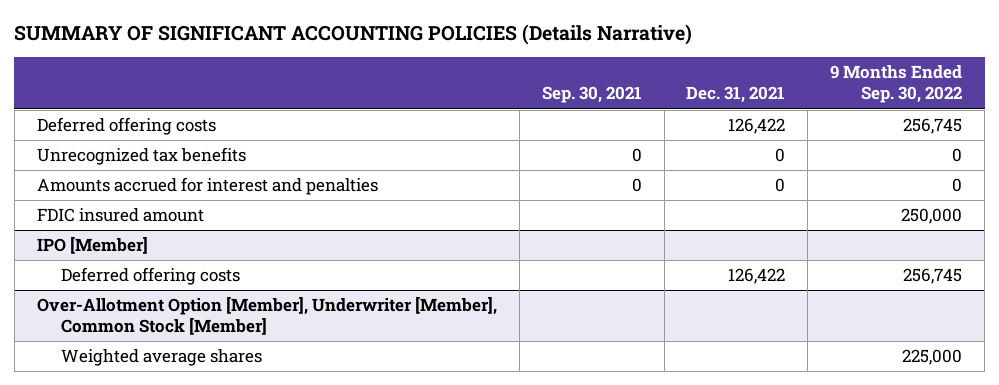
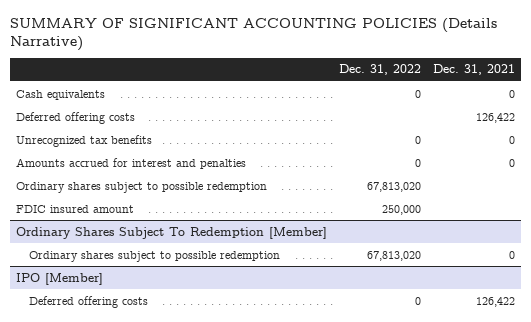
[541,86,642,104] Sep. 30, 2021 -> none
[830,65,963,104] 9 Months Ended Sep. 30, 2022 -> none
none -> [339,64,422,76] Dec. 31, 2022
none -> [16,89,106,100] Cash equivalents
none -> [16,181,268,193] Ordinary shares subject to possible redemption
none -> [16,226,328,239] Ordinary Shares Subject To Redemption [Member]
none -> [28,250,280,262] Ordinary shares subject to possible redemption
[36,296,497,336] Over-Allotment Option [Member], Underwriter [Member], Common Stock [Member] -> none
[60,349,262,367] Weighted average shares -> none

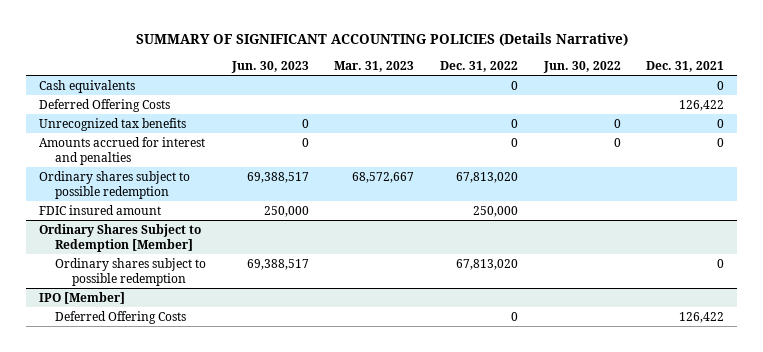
none -> [230,60,309,73] Jun. 30, 2023
none -> [334,60,415,72] Mar. 31, 2023
none -> [542,60,621,73] Jun. 30, 2022
[16,111,136,124] Deferred offering costs -> [38,98,170,112] Deferred Offering Costs
[16,226,328,239] Ordinary Shares Subject To Redemption [Member] -> [38,223,201,253] Ordinary Shares Subject to Redemption [Member]
[28,295,148,308] Deferred offering costs -> [55,310,187,324] Deferred Offering Costs

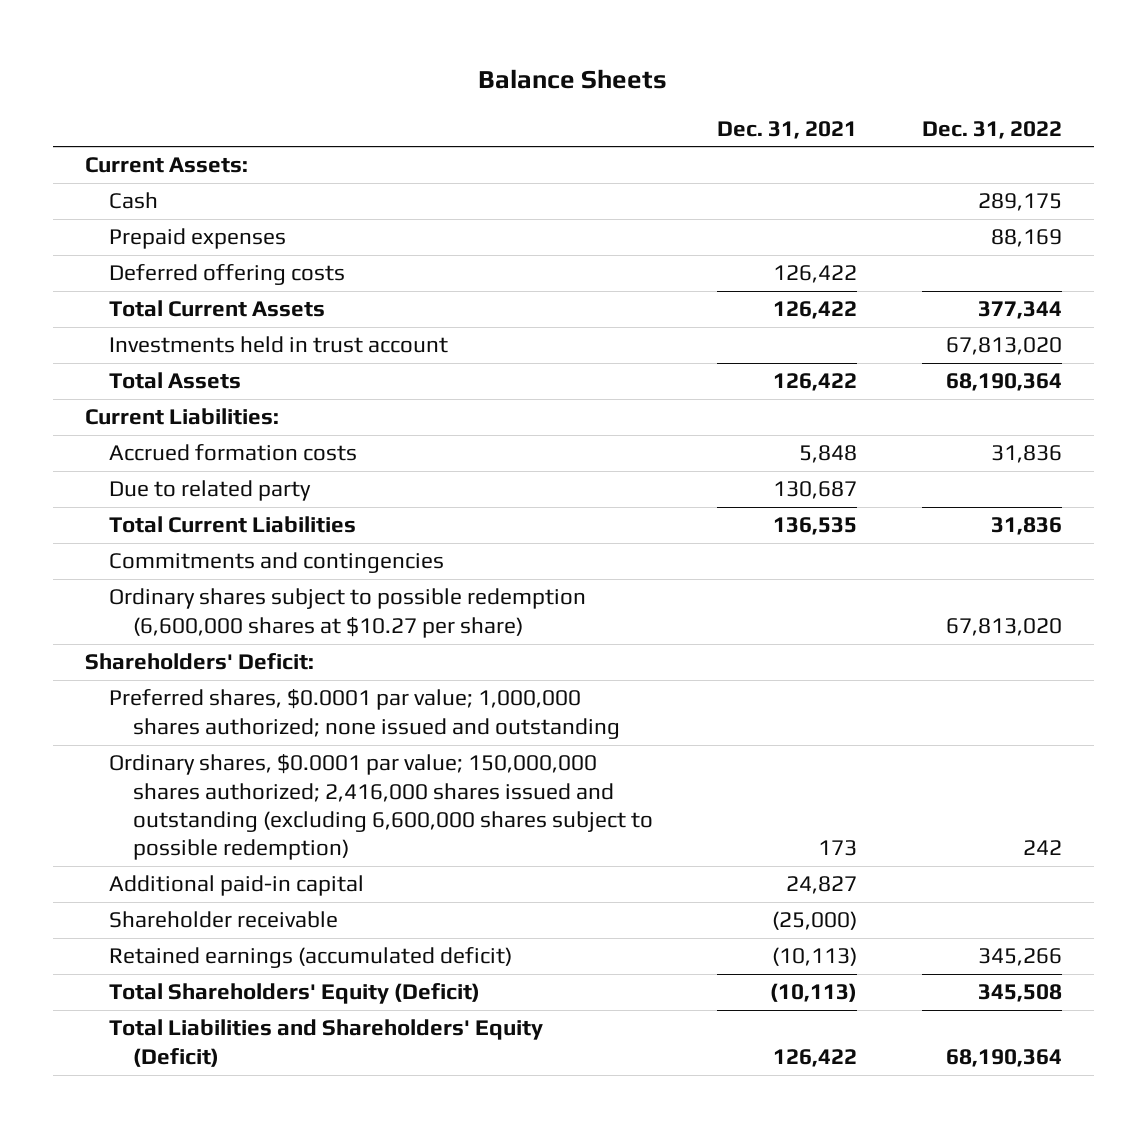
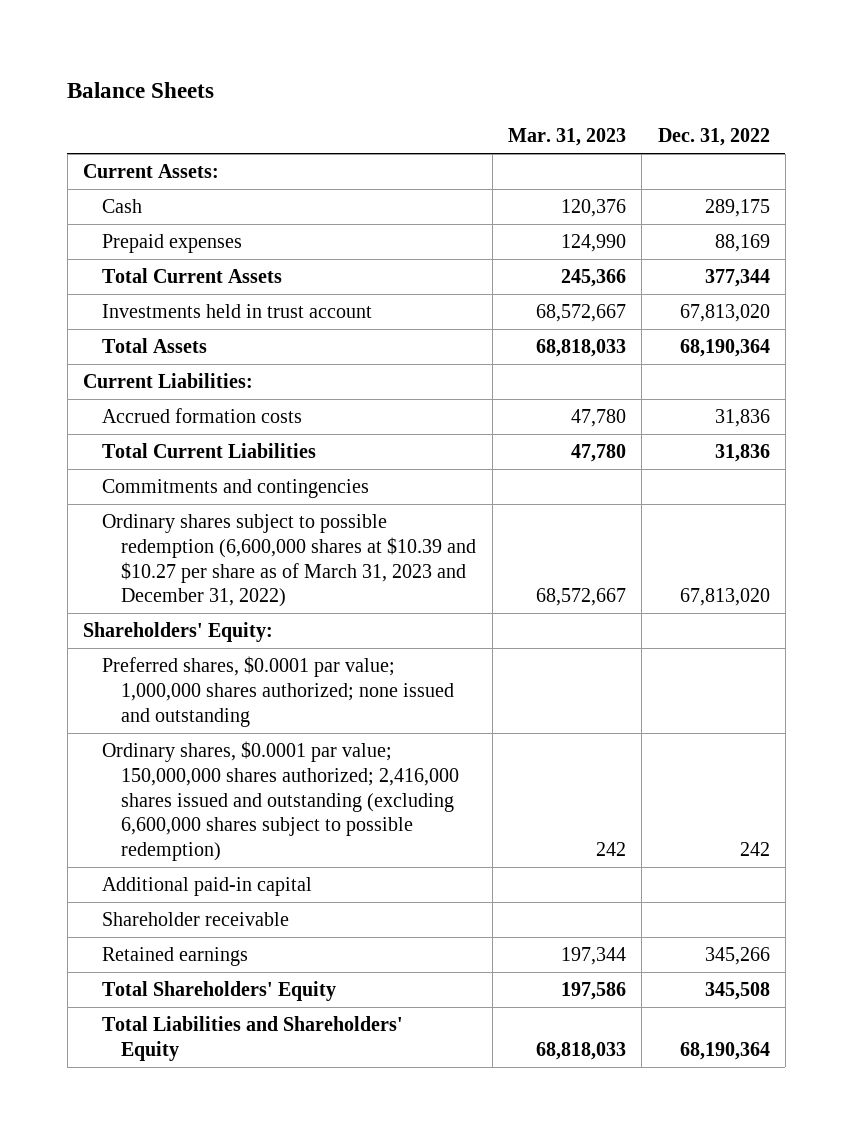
[717,120,858,139] Dec. 31, 2021 -> none
none -> [507,128,626,147] Mar. 31, 2023
[109,264,346,286] Deferred offering costs -> none
[109,480,312,502] Due to related party -> none
[109,588,587,638] Ordinary shares subject to possible redemption (6,600,000 shares at $10.27 per share) -> [102,513,477,608] Ordinary shares subject to possible redemption (6,600,000 shares at $10.39 and $10.27 per share as of March 31, 2023 and December 31, 2022)
[84,653,314,671] Shareholders' Deficit: -> [82,621,273,642] Shareholders' Equity:
[109,947,513,969] Retained earnings (accumulated deficit) -> [102,946,249,966] Retained earnings
[109,983,481,1005] Total Shareholders' Equity (Deficit) -> [102,980,337,1001] Total Shareholders' Equity
[109,1019,544,1067] Total Liabilities and Shareholders' Equity (Deficit) -> [102,1015,404,1061] Total Liabilities and Shareholders' Equity

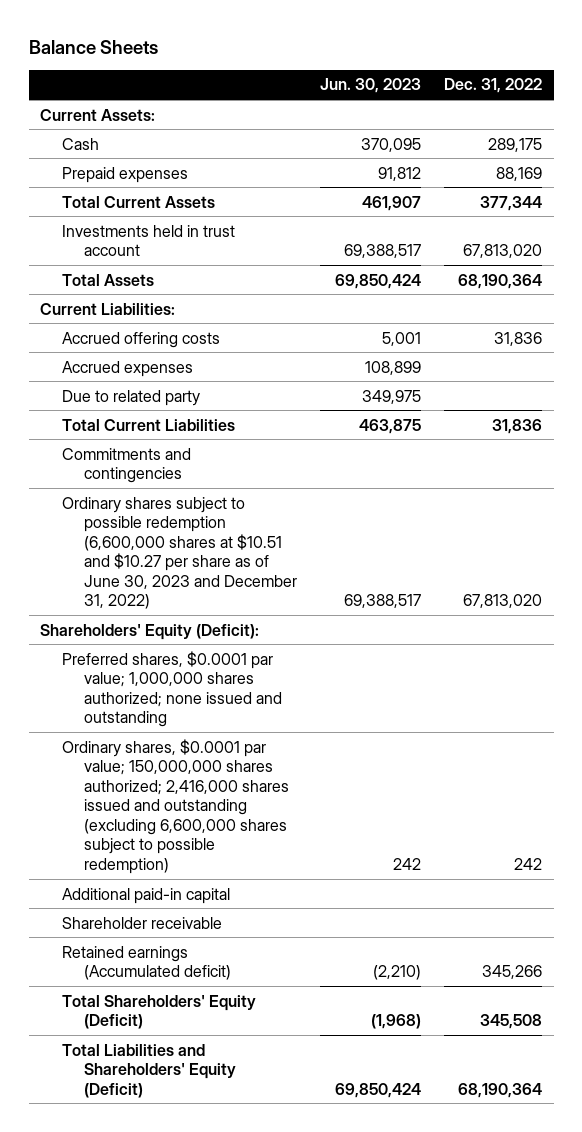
[507,128,626,147] Mar. 31, 2023 -> none
none -> [320,78,422,94] Jun. 30, 2023
[102,407,303,423] Accrued formation costs -> [62,331,221,348] Accrued offering costs
none -> [62,360,194,377] Accrued expenses
none -> [62,389,201,406] Due to related party
[102,513,477,608] Ordinary shares subject to possible redemption (6,600,000 shares at $10.39 and $10.27 per share as of March 31, 2023 and December 31, 2022) -> [62,496,298,610] Ordinary shares subject to possible redemption (6,600,000 shares at $10.51 and $10.27 per share as of June 30, 2023 and December 31, 2022)
[82,621,273,642] Shareholders' Equity: -> [40,623,260,640] Shareholders' Equity (Deficit):
[102,946,249,966] Retained earnings -> [62,945,232,981] Retained earnings (Accumulated deficit)
[102,980,337,1001] Total Shareholders' Equity -> [62,994,257,1030] Total Shareholders' Equity (Deficit)
[102,1015,404,1061] Total Liabilities and Shareholders' Equity -> [62,1043,237,1098] Total Liabilities and Shareholders' Equity (Deficit)

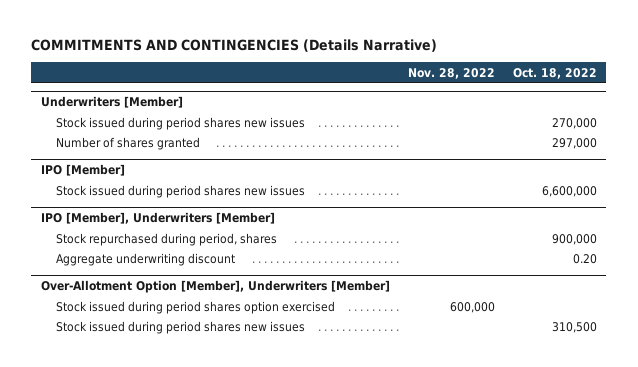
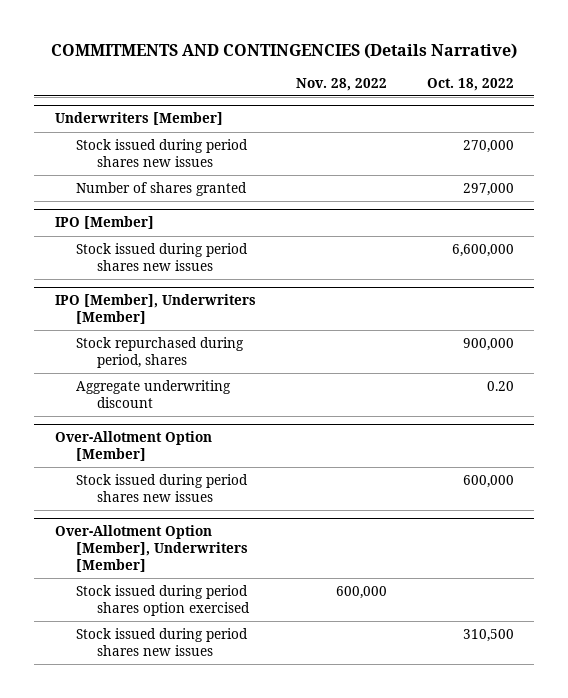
none -> [54,431,212,462] Over-Allotment Option [Member]
none -> [75,473,248,502] Stock issued during period shares new issues

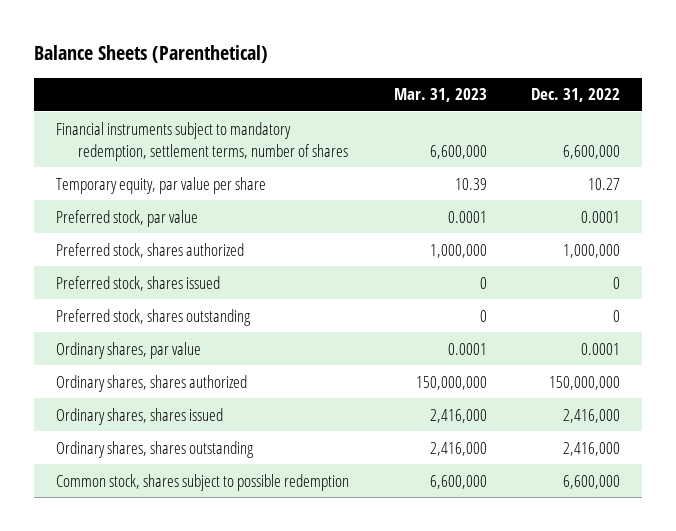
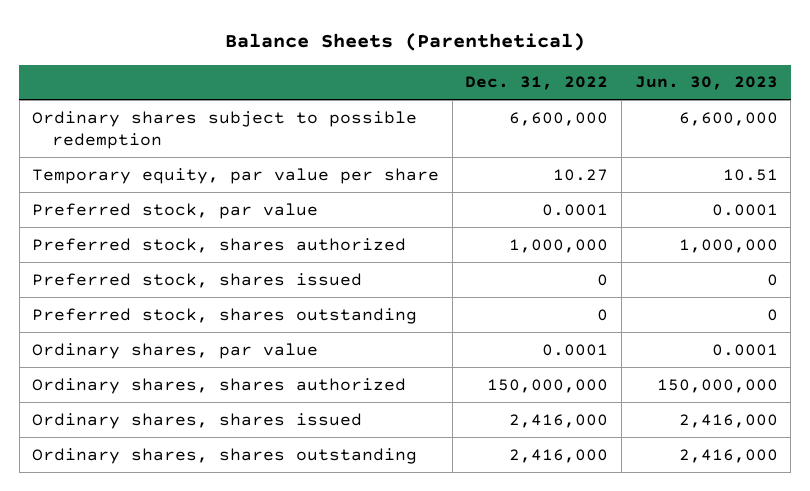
[393,88,487,103] Mar. 31, 2023 -> none
none -> [634,76,778,91] Jun. 30, 2023
[56,121,349,161] Financial instruments subject to mandatory redemption, settlement terms, number of shares -> [32,110,418,149] Ordinary shares subject to possible redemption
[56,473,350,491] Common stock, shares subject to possible redemption -> none

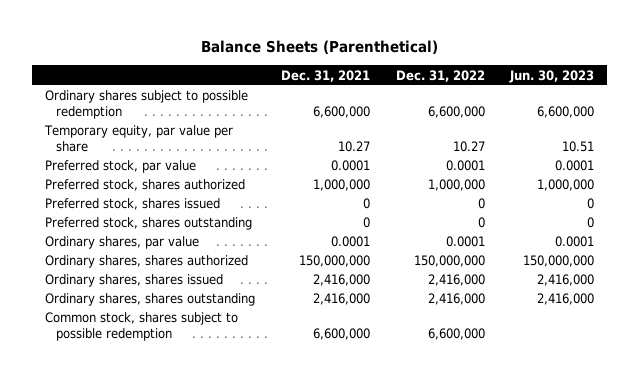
none -> [280,69,370,82] Dec. 31, 2021
none -> [45,312,239,342] Common stock, shares subject to possible redemption

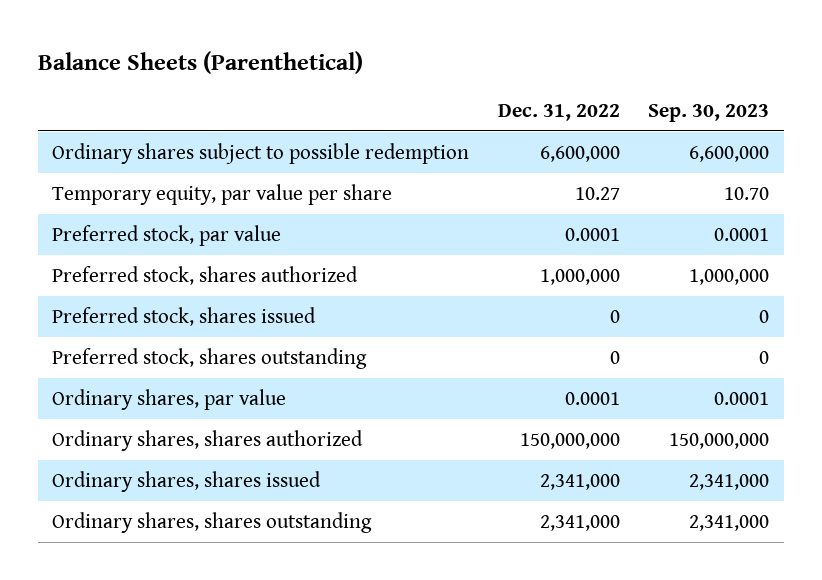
[280,69,370,82] Dec. 31, 2021 -> none
[509,69,595,83] Jun. 30, 2023 -> none
none -> [648,103,770,122] Sep. 30, 2023
[45,312,239,342] Common stock, shares subject to possible redemption -> none
[427,274,485,287] 2,416,000 -> [539,473,620,490] 2,341,000
[427,293,485,306] 2,416,000 -> [539,514,620,531] 2,341,000

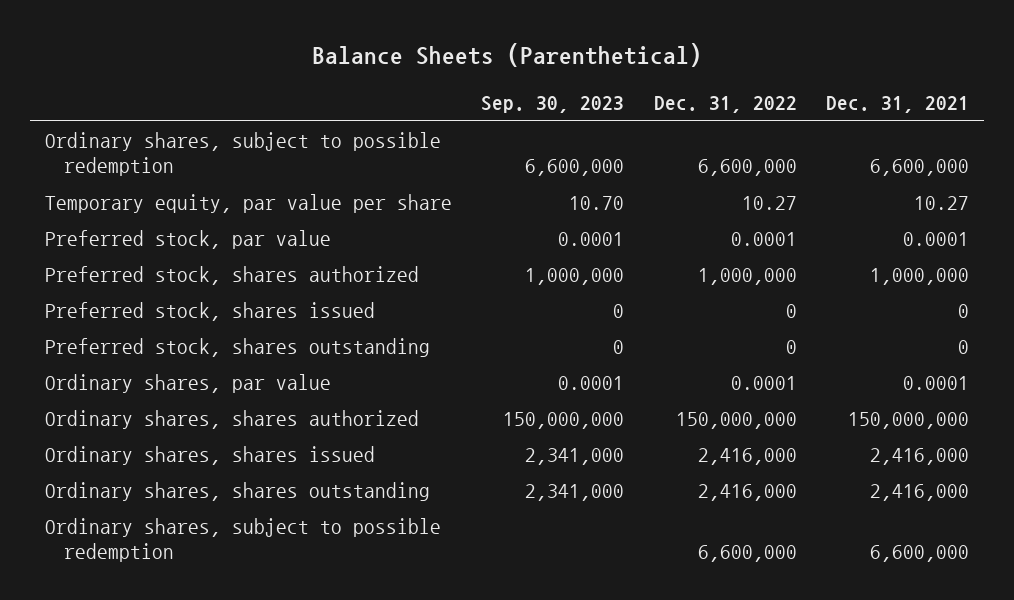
none -> [826,96,970,114] Dec. 31, 2021
[52,142,470,164] Ordinary shares subject to possible redemption -> [45,131,442,177] Ordinary shares, subject to possible redemption
[539,473,620,490] 2,341,000 -> [697,447,797,465] 2,416,000
[539,514,620,531] 2,341,000 -> [697,483,797,501] 2,416,000
none -> [45,517,442,563] Ordinary shares, subject to possible redemption

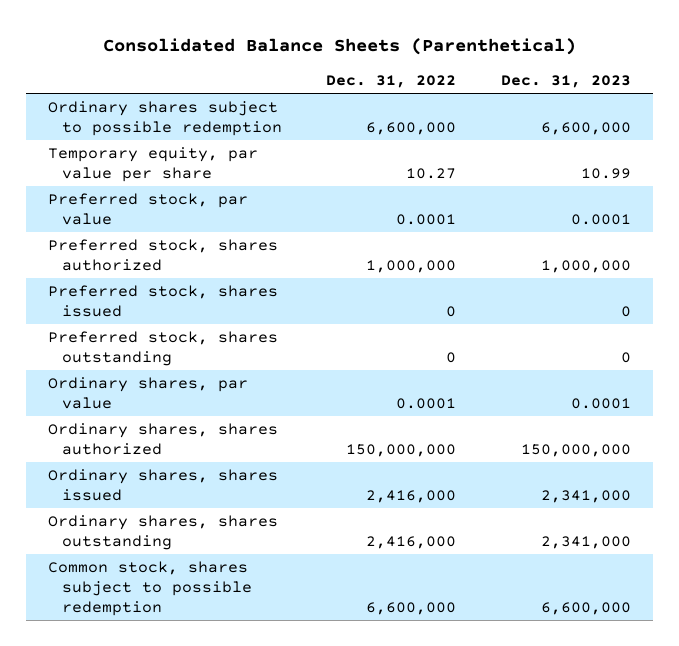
[312,43,703,68] Balance Sheets (Parenthetical) -> [102,38,576,56] Consolidated Balance Sheets (Parenthetical)
[481,96,625,114] Sep. 30, 2023 -> none
[826,96,970,114] Dec. 31, 2021 -> none
none -> [501,75,632,89] Dec. 31, 2023
[45,131,442,177] Ordinary shares, subject to possible redemption -> [48,100,282,136] Ordinary shares subject to possible redemption
[45,517,442,563] Ordinary shares, subject to possible redemption -> [48,560,252,617] Common stock, shares subject to possible redemption

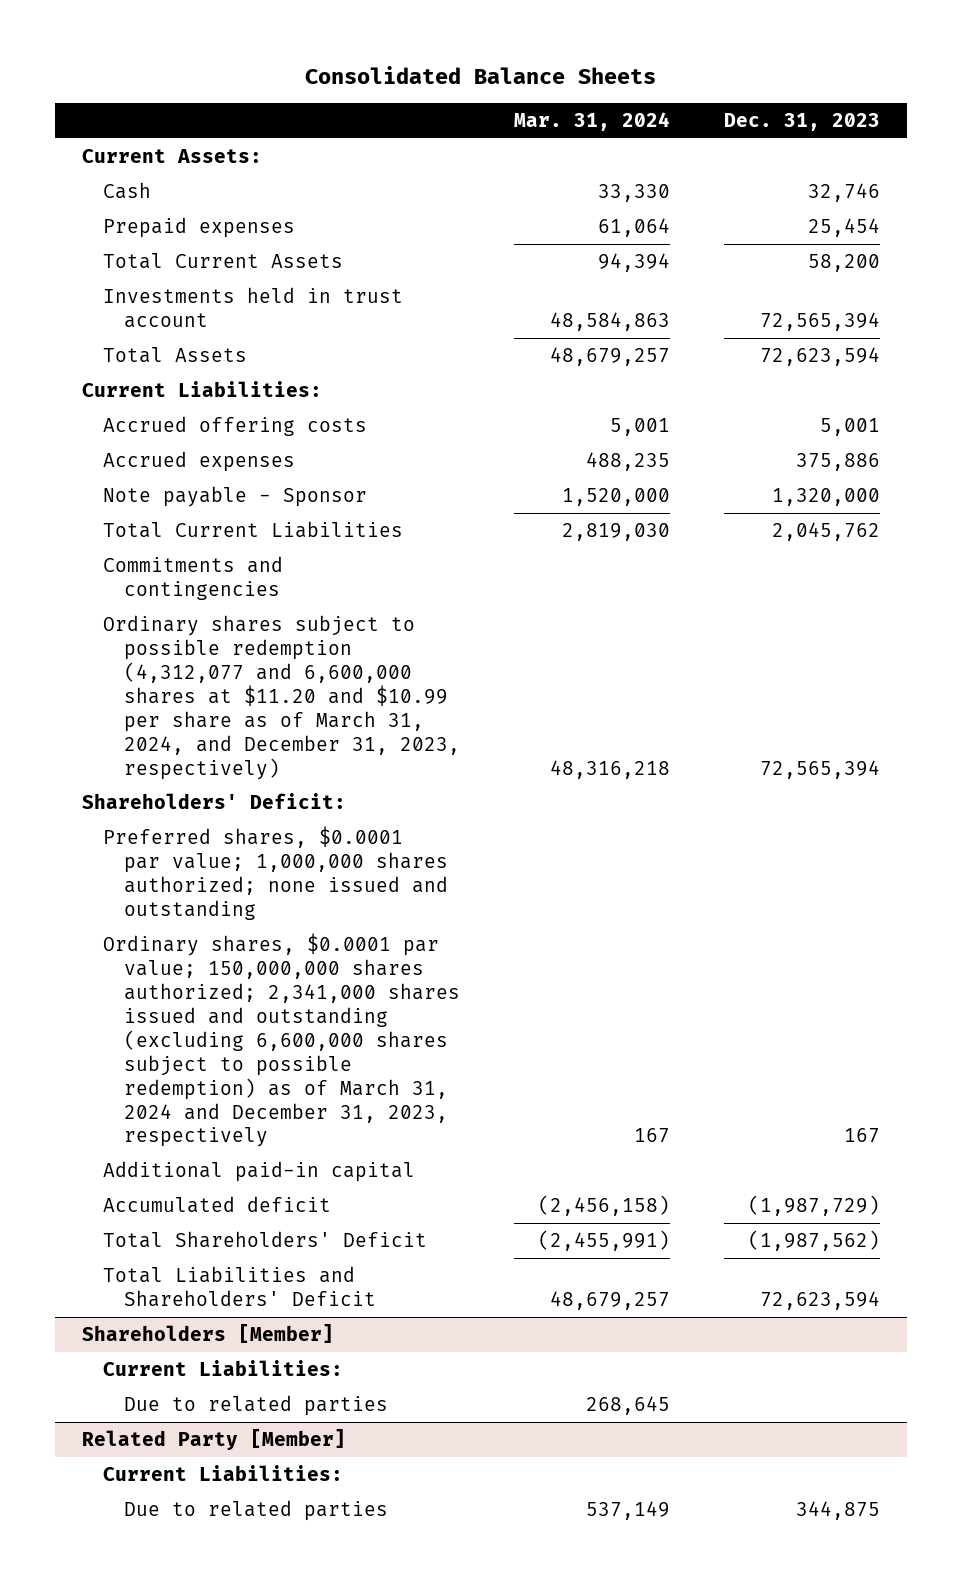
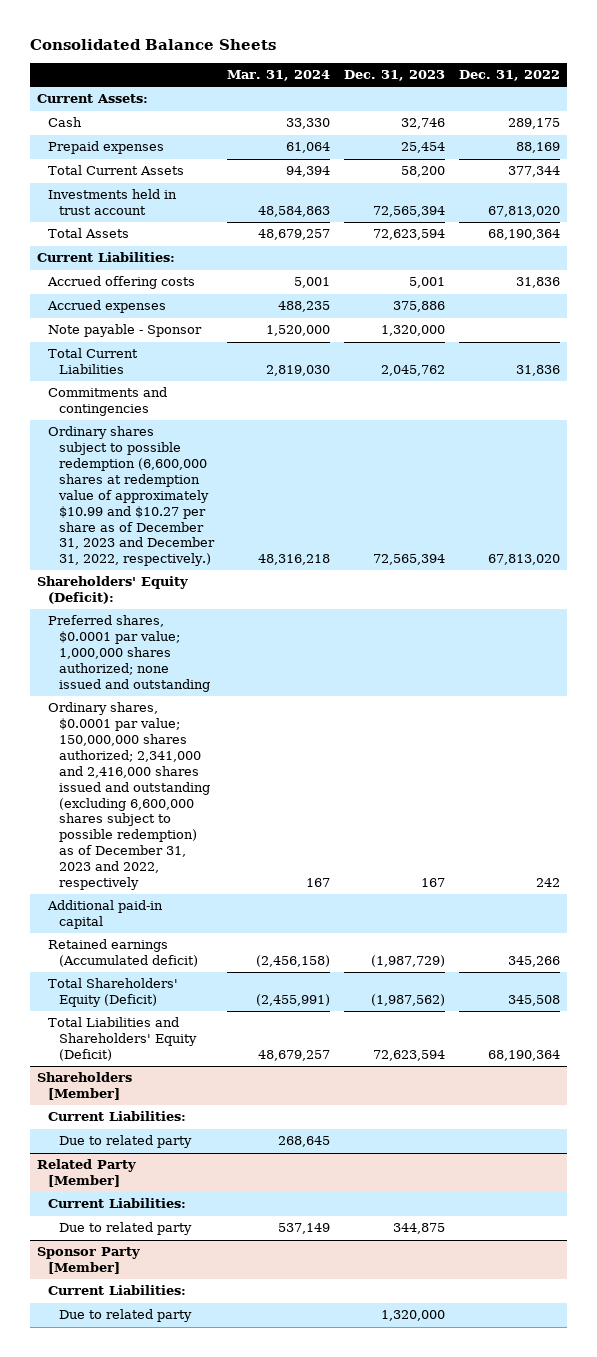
none -> [458,70,560,82] Dec. 31, 2022
[102,615,460,780] Ordinary shares subject to possible redemption (4,312,077 and 6,600,000 shares at $11.20 and $10.99 per share as of March 31, 2024, and December 31, 2023, respectively) -> [47,426,215,567] Ordinary shares subject to possible redemption (6,600,000 shares at redemption value of approximately $10.99 and $10.27 per share as of December 31, 2023 and December 31, 2022, respectively.)
[81,793,346,810] Shareholders' Deficit: -> [37,576,189,605] Shareholders' Equity (Deficit):
[102,933,460,1148] Ordinary shares, $0.0001 par value; 150,000,000 shares authorized; 2,341,000 shares issued and outstanding (excluding 6,600,000 shares subject to possible redemption) as of March 31, 2024 and December 31, 2023, respectively -> [47,702,210,890] Ordinary shares, $0.0001 par value; 150,000,000 shares authorized; 2,341,000 and 2,416,000 shares issued and outstanding (excluding 6,600,000 shares subject to possible redemption) as of December 31, 2023 and 2022, respectively
[102,1196,331,1214] Accumulated deficit -> [47,939,198,968] Retained earnings (Accumulated deficit)
[102,1231,427,1249] Total Shareholders' Deficit -> [47,978,178,1008] Total Shareholders' Equity (Deficit)
[102,1266,376,1307] Total Liabilities and Shareholders' Deficit -> [47,1017,197,1062] Total Liabilities and Shareholders' Equity (Deficit)
[123,1395,388,1417] Due to related parties -> [58,1135,192,1149] Due to related party
[123,1500,388,1522] Due to related parties -> [58,1222,192,1236] Due to related party
none -> [37,1247,141,1275] Sponsor Party [Member]
none -> [47,1285,186,1296] Current Liabilities:
none -> [58,1309,192,1323] Due to related party

